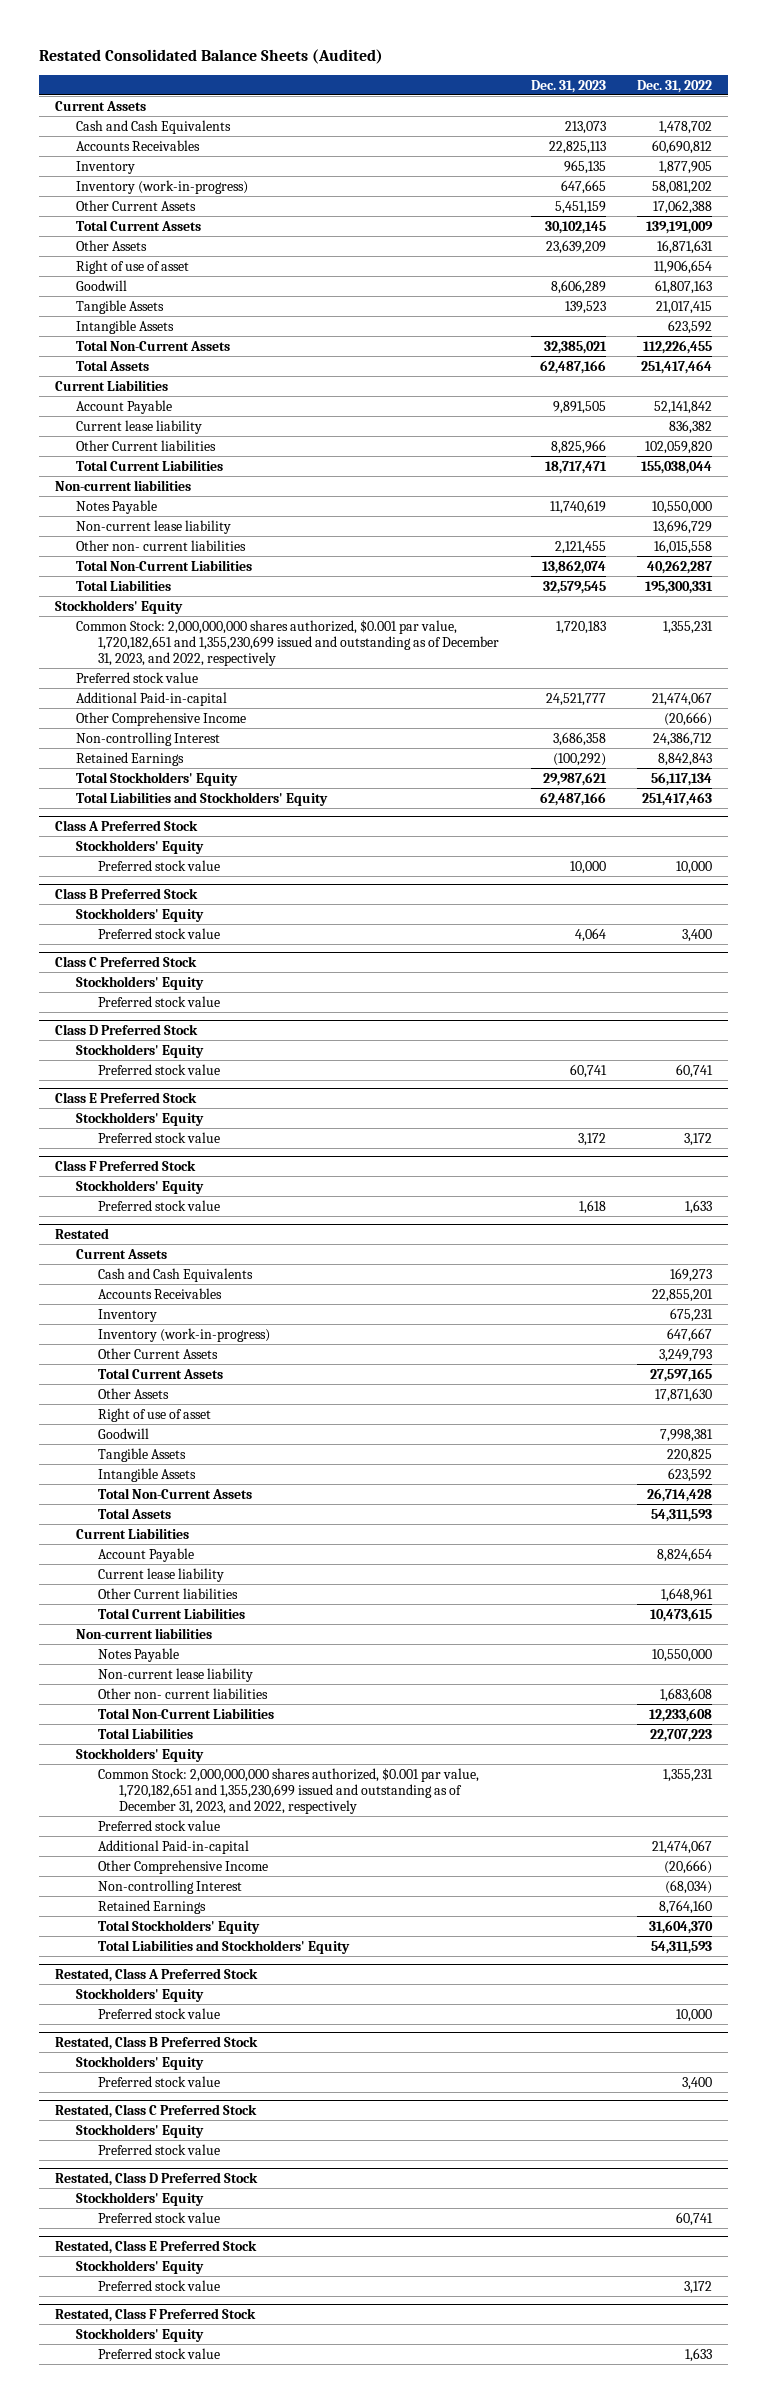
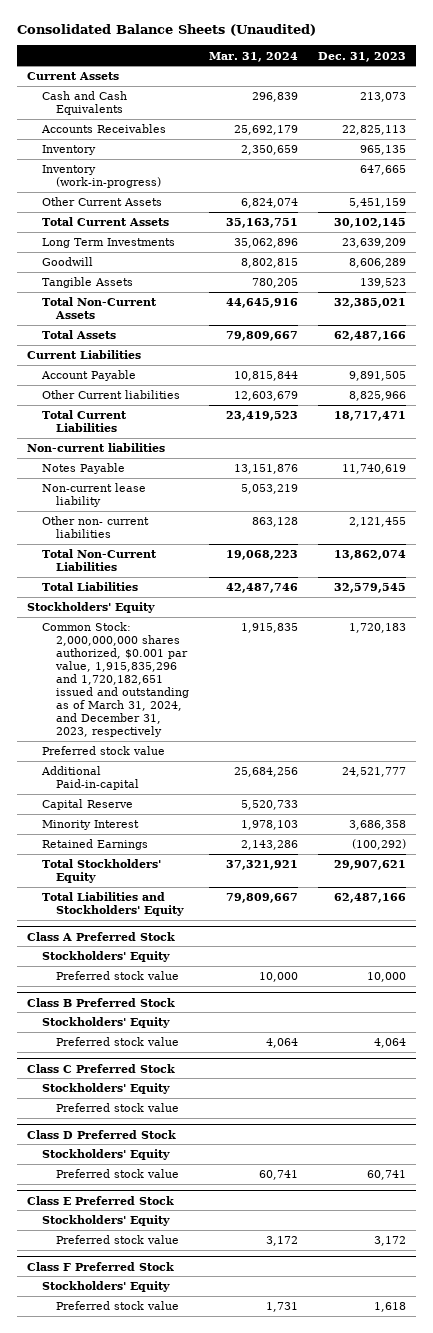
[38,48,383,64] Restated Consolidated Balance Sheets (Audited) -> [16,24,316,37] Consolidated Balance Sheets (Unaudited)
[637,79,713,93] Dec. 31, 2022 -> none
none -> [209,51,299,62] Mar. 31, 2024
[76,259,190,274] Right of use of asset -> none
[76,239,148,251] Other Assets -> [41,238,175,249] Long Term Investments
[76,319,175,334] Intangible Assets -> none
[76,419,203,434] Current lease liability -> none
[76,619,499,667] Common Stock: 2,000,000,000 shares authorized, $0.001 par value, 1,720,182,651 and 1,355,230,699 issued and outstanding as of December 31, 2023, and 2022, respectively -> [41,622,190,738] Common Stock: 2,000,000,000 shares authorized, $0.001 par value, 1,915,835,296 and 1,720,182,651 issued and outstanding as of March 31, 2024, and December 31, 2023, respectively
[76,711,247,726] Other Comprehensive Income -> none
none -> [41,799,133,811] Capital Reserve
[76,731,221,746] Non-controlling Interest -> [41,820,139,831] Minority Interest
[542,771,607,786] 29,987,621 -> [333,860,406,871] 29,907,621
[54,1227,109,1239] Restated -> none
[76,1248,168,1259] Current Assets -> none
[97,1267,253,1282] Cash and Cash Equivalents -> none
[97,1287,222,1299] Accounts Receivables -> none
[97,1308,157,1322] Inventory -> none
[97,1327,270,1342] Inventory (work-in-progress) -> none
[97,1347,218,1359] Other Current Assets -> none
[97,1367,223,1379] Total Current Assets -> none
[97,1387,169,1399] Other Assets -> none
[97,1407,211,1422] Right of use of asset -> none
[97,1427,149,1439] Goodwill -> none
[97,1447,186,1462] Tangible Assets -> none
[97,1467,196,1482] Intangible Assets -> none
[97,1487,252,1499] Total Non-Current Assets -> none
[97,1507,171,1519] Total Assets -> none
[76,1527,190,1539] Current Liabilities -> none
[97,1547,194,1562] Account Payable -> none
[97,1567,224,1582] Current lease liability -> none
[97,1587,238,1599] Other Current liabilities -> none
[97,1607,245,1619] Total Current Liabilities -> none
[76,1627,213,1639] Non-current liabilities -> none
[97,1647,179,1662] Notes Payable -> none
[97,1667,253,1682] Non-current lease liability -> none
[97,1687,268,1699] Other non- current liabilities -> none
[97,1707,274,1719] Total Non-Current Liabilities -> none
[97,1727,193,1739] Total Liabilities -> none
[76,1747,205,1762] Stockholders' Equity -> none
[97,1767,479,1815] Common Stock: 2,000,000,000 shares authorized, $0.001 par value, 1,720,182,651 and 1,355,230,699 issued and outstanding as of December 31, 2023, and 2022, respectively -> none
[97,1819,220,1831] Preferred stock value -> none
[97,1839,249,1854] Additional Paid-in-capital -> none
[97,1859,268,1874] Other Comprehensive Income -> none
[97,1879,242,1894] Non-controlling Interest -> none
[97,1899,206,1914] Retained Earnings -> none
[97,1919,260,1934] Total Stockholders' Equity -> none
[97,1939,350,1954] Total Liabilities and Stockholders' Equity -> none
[54,1967,258,1982] Restated, Class A Preferred Stock -> none
[76,1987,205,2002] Stockholders' Equity -> none
[97,2007,220,2019] Preferred stock value -> none
[54,2035,258,2050] Restated, Class B Preferred Stock -> none
[76,2055,205,2070] Stockholders' Equity -> none
[97,2075,220,2087] Preferred stock value -> none
[54,2103,257,2118] Restated, Class C Preferred Stock -> none
[76,2123,205,2138] Stockholders' Equity -> none
[97,2143,220,2155] Preferred stock value -> none
[54,2171,258,2186] Restated, Class D Preferred Stock -> none
[76,2191,205,2206] Stockholders' Equity -> none
[97,2211,220,2223] Preferred stock value -> none
[54,2239,257,2254] Restated, Class E Preferred Stock -> none
[76,2259,205,2274] Stockholders' Equity -> none
[97,2279,220,2291] Preferred stock value -> none
[54,2307,256,2322] Restated, Class F Preferred Stock -> none
[76,2327,205,2342] Stockholders' Equity -> none
[97,2347,220,2359] Preferred stock value -> none

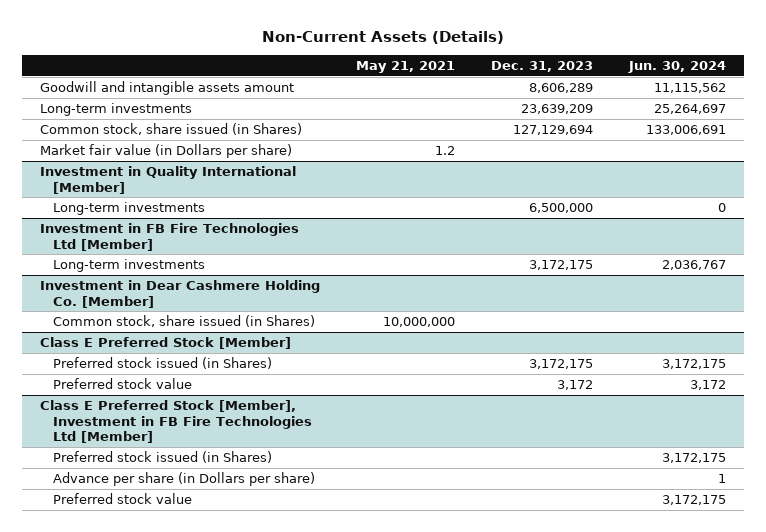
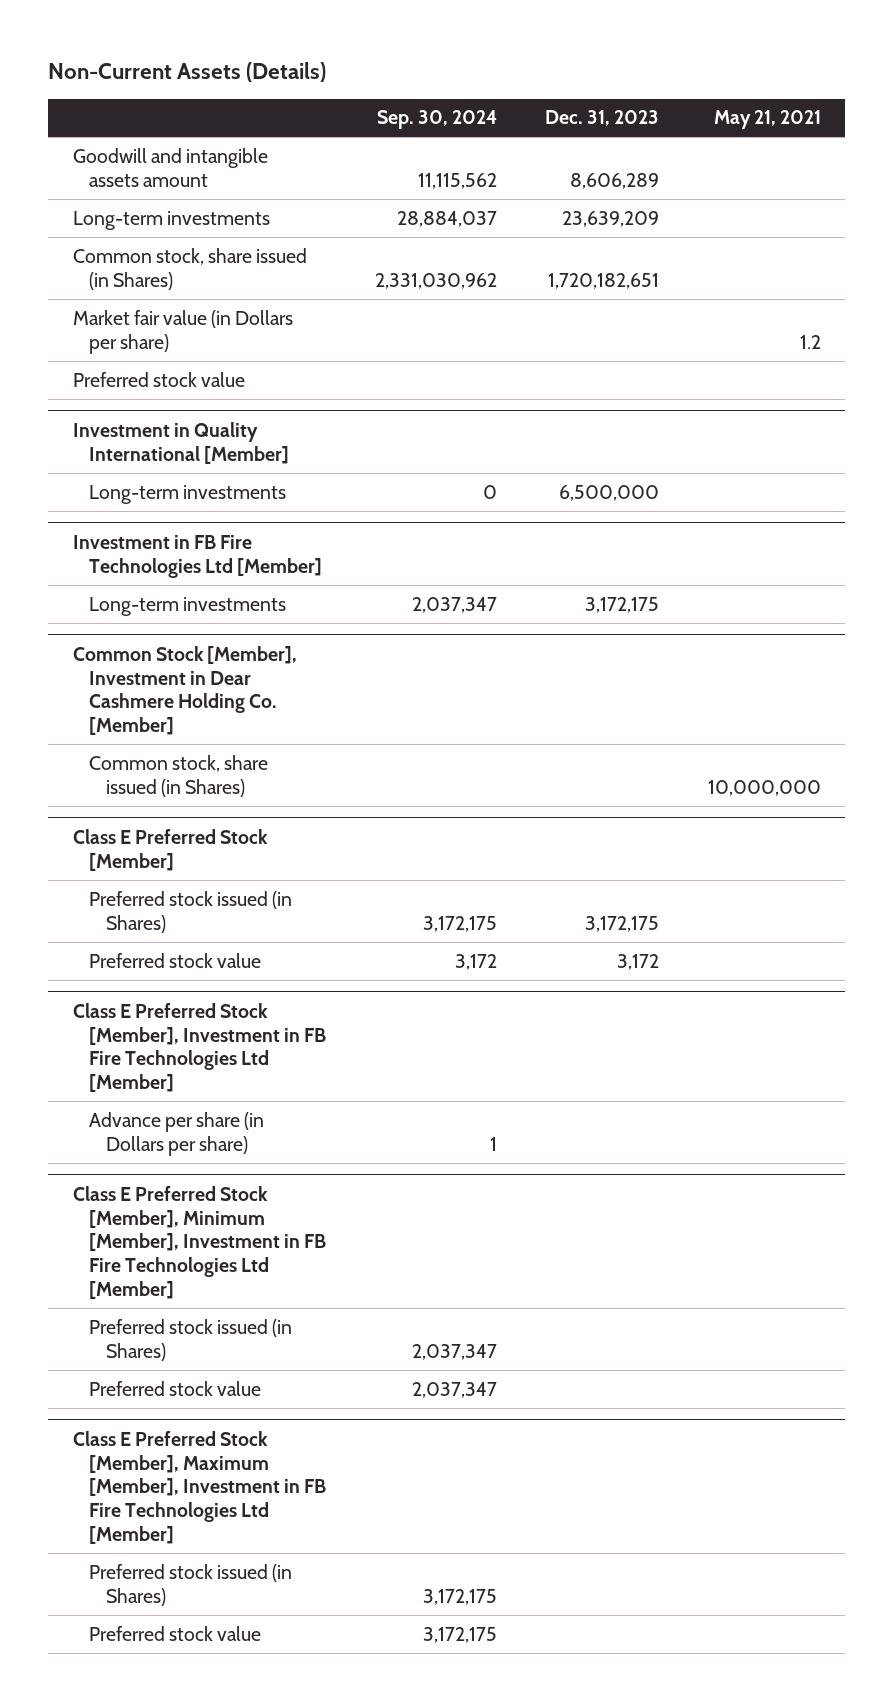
[627,60,726,73] Jun. 30, 2024 -> none
none -> [376,110,497,130] Sep. 30, 2024
[512,125,593,136] 127,129,694 -> [548,272,660,289] 1,720,182,651
none -> [72,371,245,387] Preferred stock value
[39,280,320,308] Investment in Dear Cashmere Holding Co. [Member] -> [72,645,297,736] Common Stock [Member], Investment in Dear Cashmere Holding Co. [Member]
[52,451,272,464] Preferred stock issued (in Shares) -> none
[52,493,192,505] Preferred stock value -> none
none -> [72,1185,327,1300] Class E Preferred Stock [Member], Minimum [Member], Investment in FB Fire Technologies Ltd [Member]
none -> [89,1318,293,1361] Preferred stock issued (in Shares)
none -> [89,1380,262,1396] Preferred stock value
none -> [72,1430,327,1545] Class E Preferred Stock [Member], Maximum [Member], Investment in FB Fire Technologies Ltd [Member]
none -> [89,1563,293,1606] Preferred stock issued (in Shares)
none -> [89,1625,262,1641] Preferred stock value

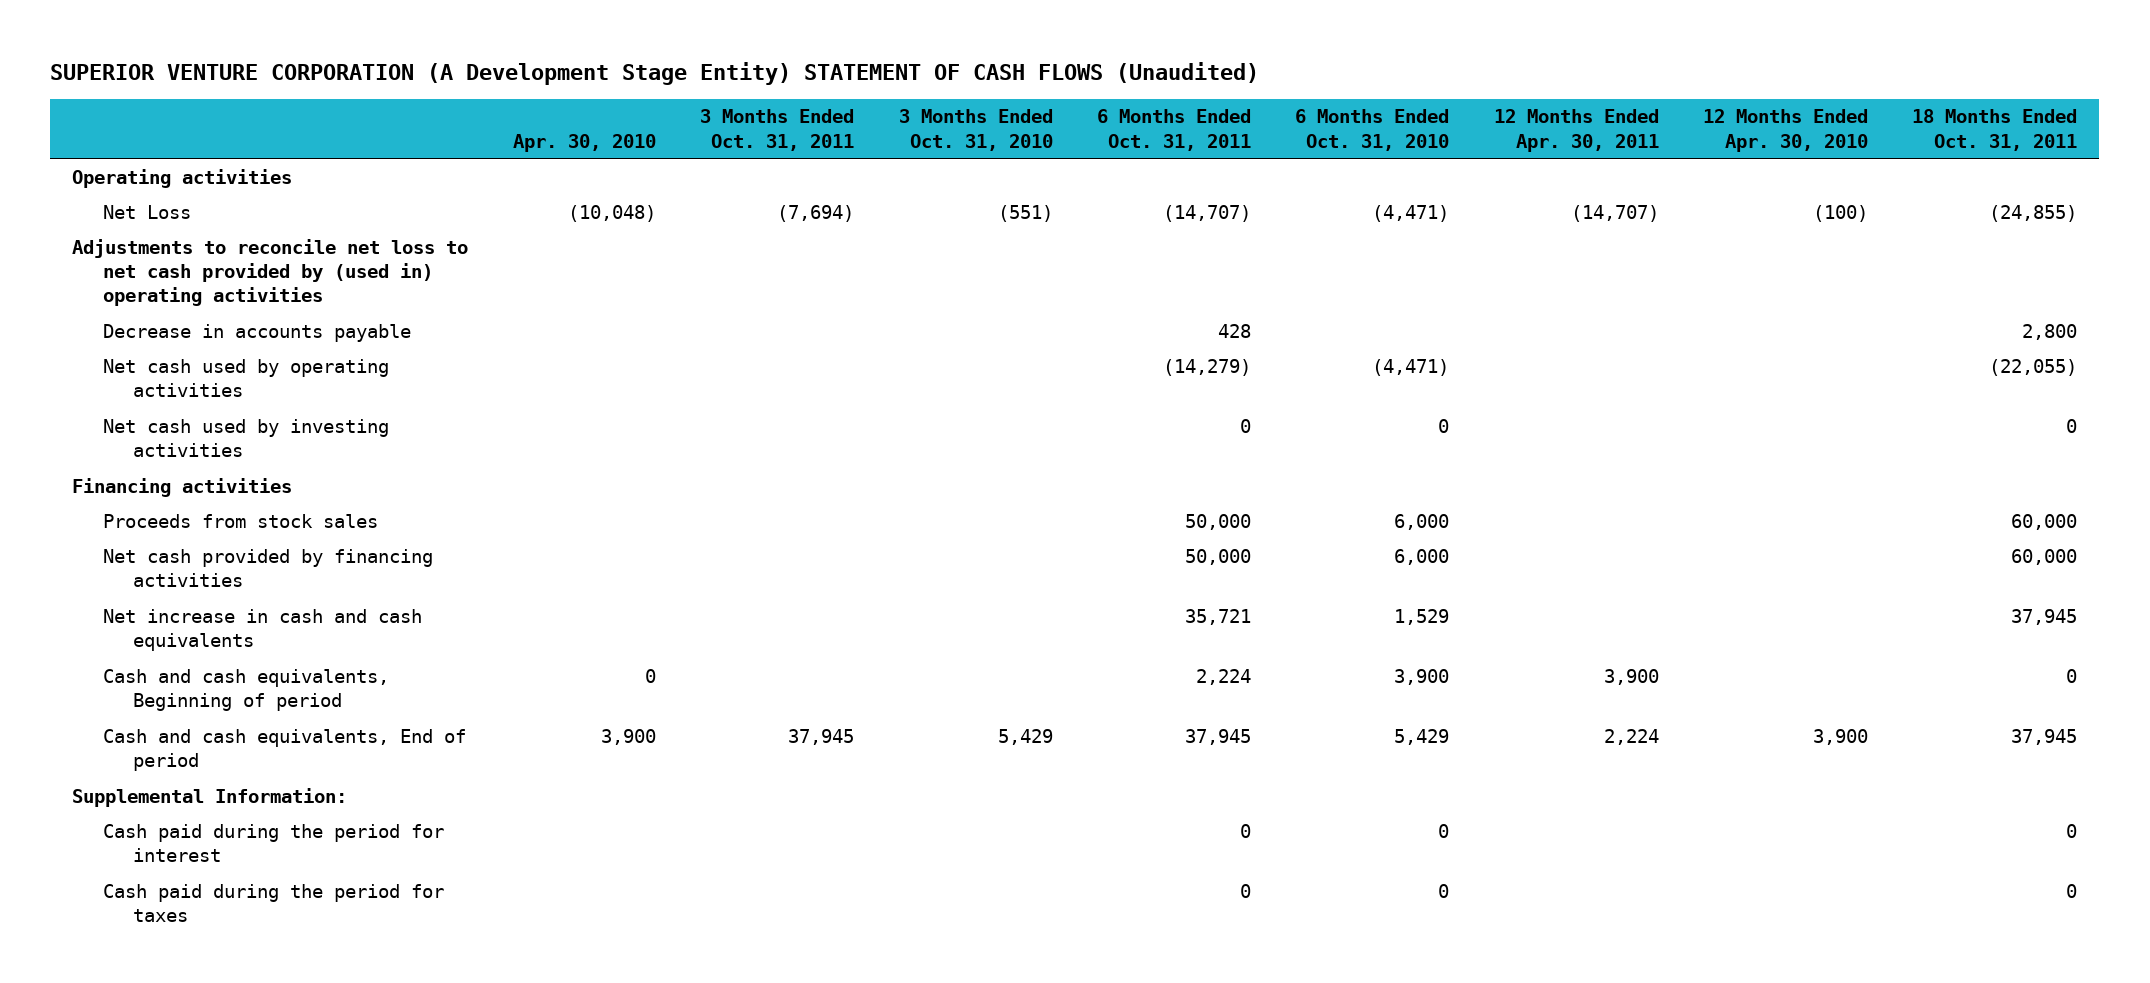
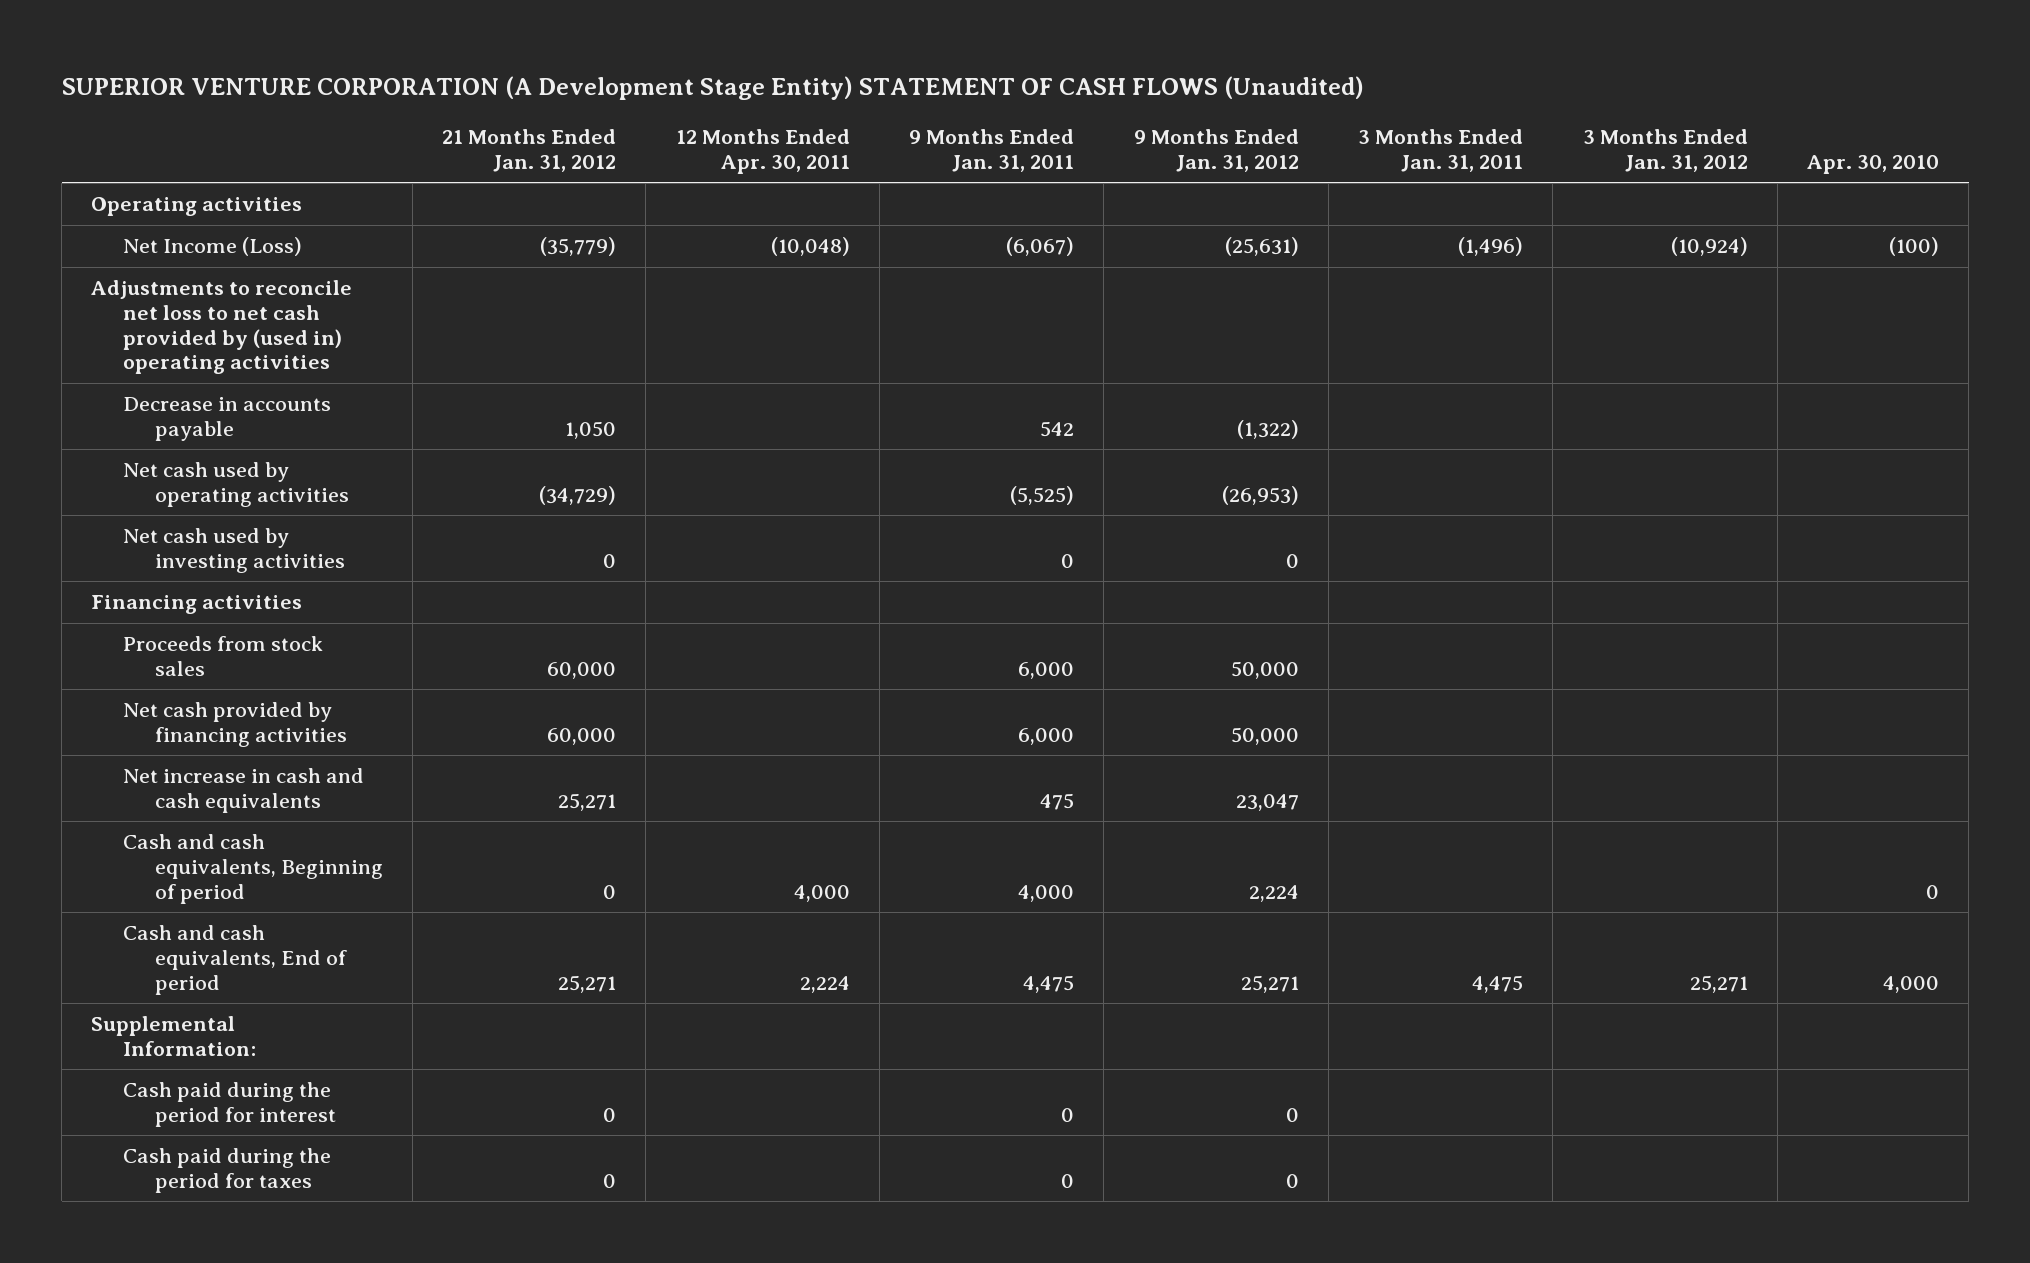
[700,109,855,151] 3 Months Ended Oct. 31, 2011 -> none
[898,109,1053,151] 3 Months Ended Oct. 31, 2010 -> none
[1096,109,1251,151] 6 Months Ended Oct. 31, 2011 -> none
[1295,109,1450,151] 6 Months Ended Oct. 31, 2010 -> none
[1702,109,1868,152] 12 Months Ended Apr. 30, 2010 -> none
[1912,109,2078,151] 18 Months Ended Oct. 31, 2011 -> none
none -> [442,129,617,172] 21 Months Ended Jan. 31, 2012
none -> [909,129,1075,172] 9 Months Ended Jan. 31, 2011
none -> [1133,129,1299,172] 9 Months Ended Jan. 31, 2012
none -> [1358,129,1524,172] 3 Months Ended Jan. 31, 2011
none -> [1582,129,1748,172] 3 Months Ended Jan. 31, 2012
[102,204,191,219] Net Loss -> [122,237,302,257] Net Income (Loss)
[567,204,656,222] (10,048) -> [1889,237,1940,257] (100)
[1570,204,1659,222] (14,707) -> [770,237,850,257] (10,048)
[1603,668,1659,685] 3,900 -> [793,884,850,902] 4,000
[600,728,656,745] 3,900 -> [1883,975,1940,993] 4,000

